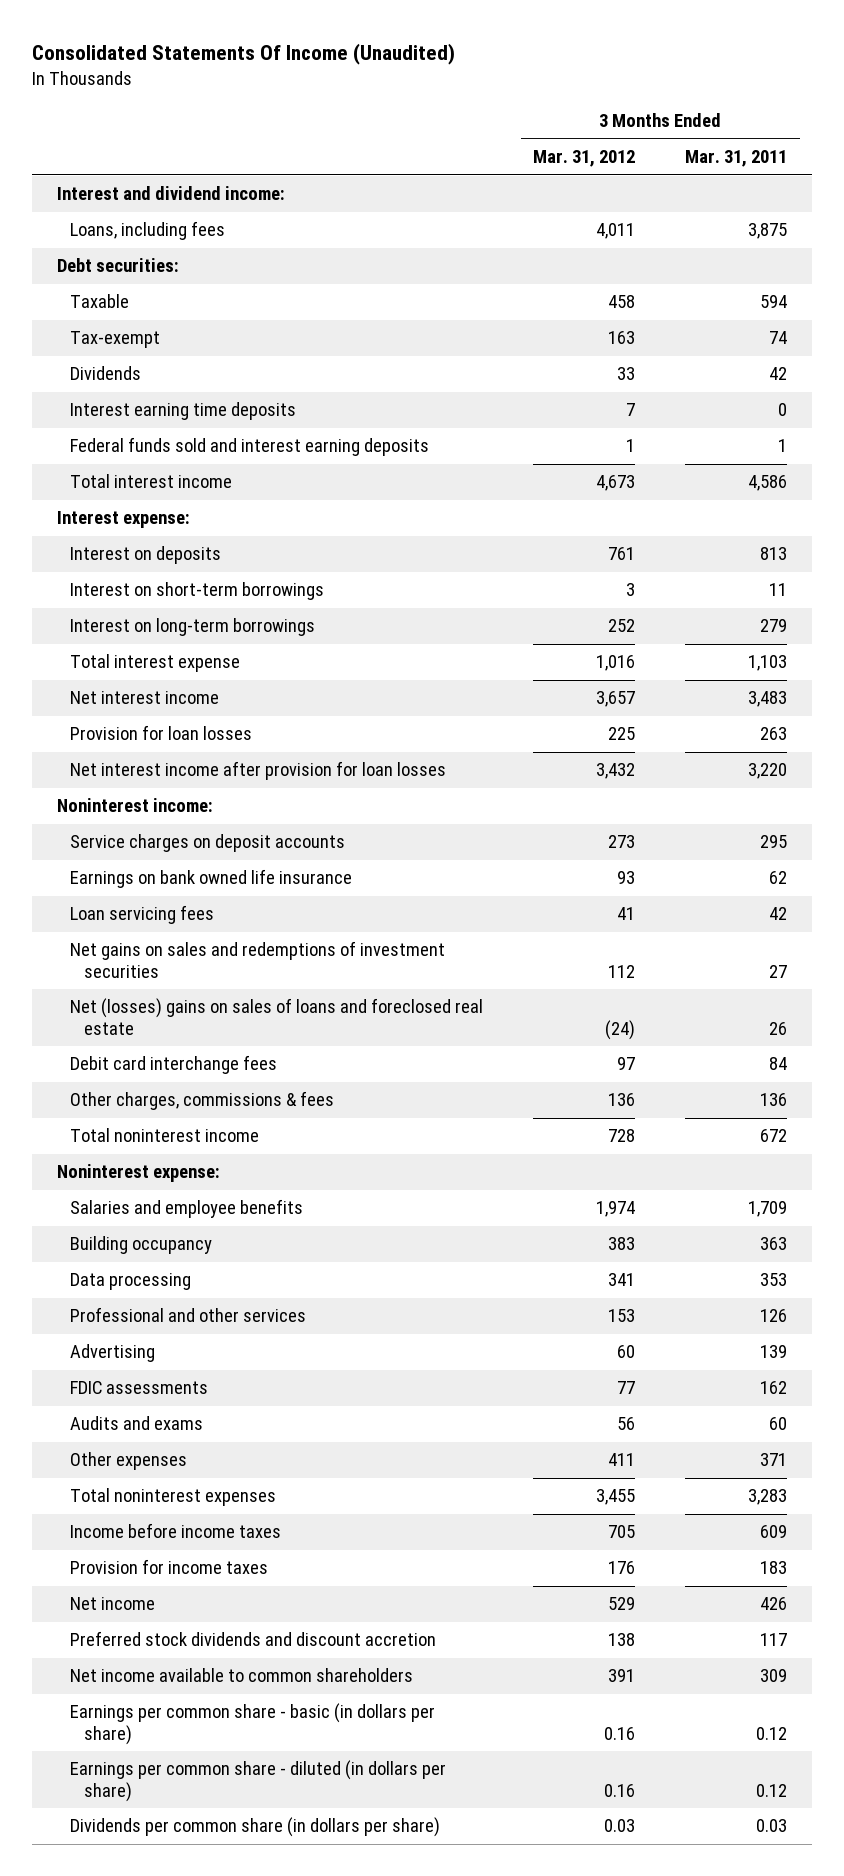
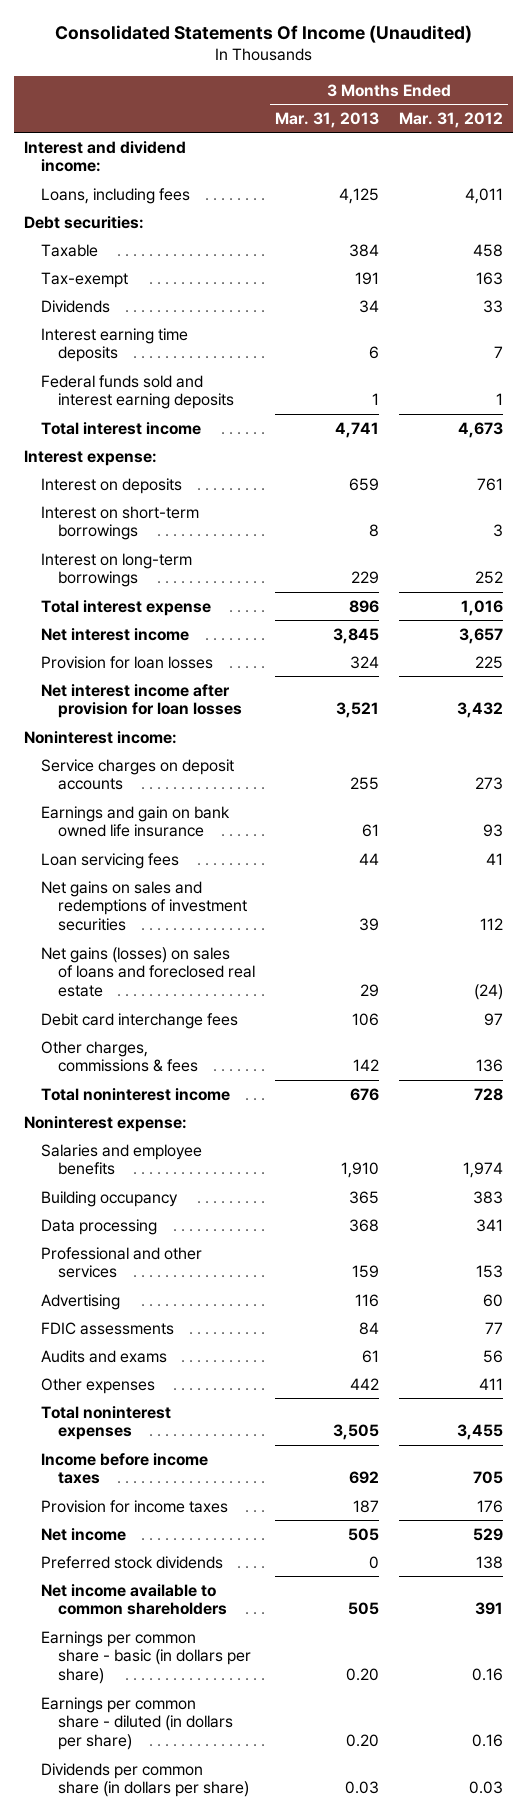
[685,150,788,168] Mar. 31, 2011 -> none
none -> [275,111,380,128] Mar. 31, 2013
[70,869,353,889] Earnings on bank owned life insurance -> [41,805,231,838] Earnings and gain on bank owned life insurance
[70,998,484,1036] Net (losses) gains on sales of loans and foreclosed real estate -> [41,946,256,998] Net gains (losses) on sales of loans and foreclosed real estate
[70,1631,437,1647] Preferred stock dividends and discount accretion -> [41,1555,224,1569] Preferred stock dividends

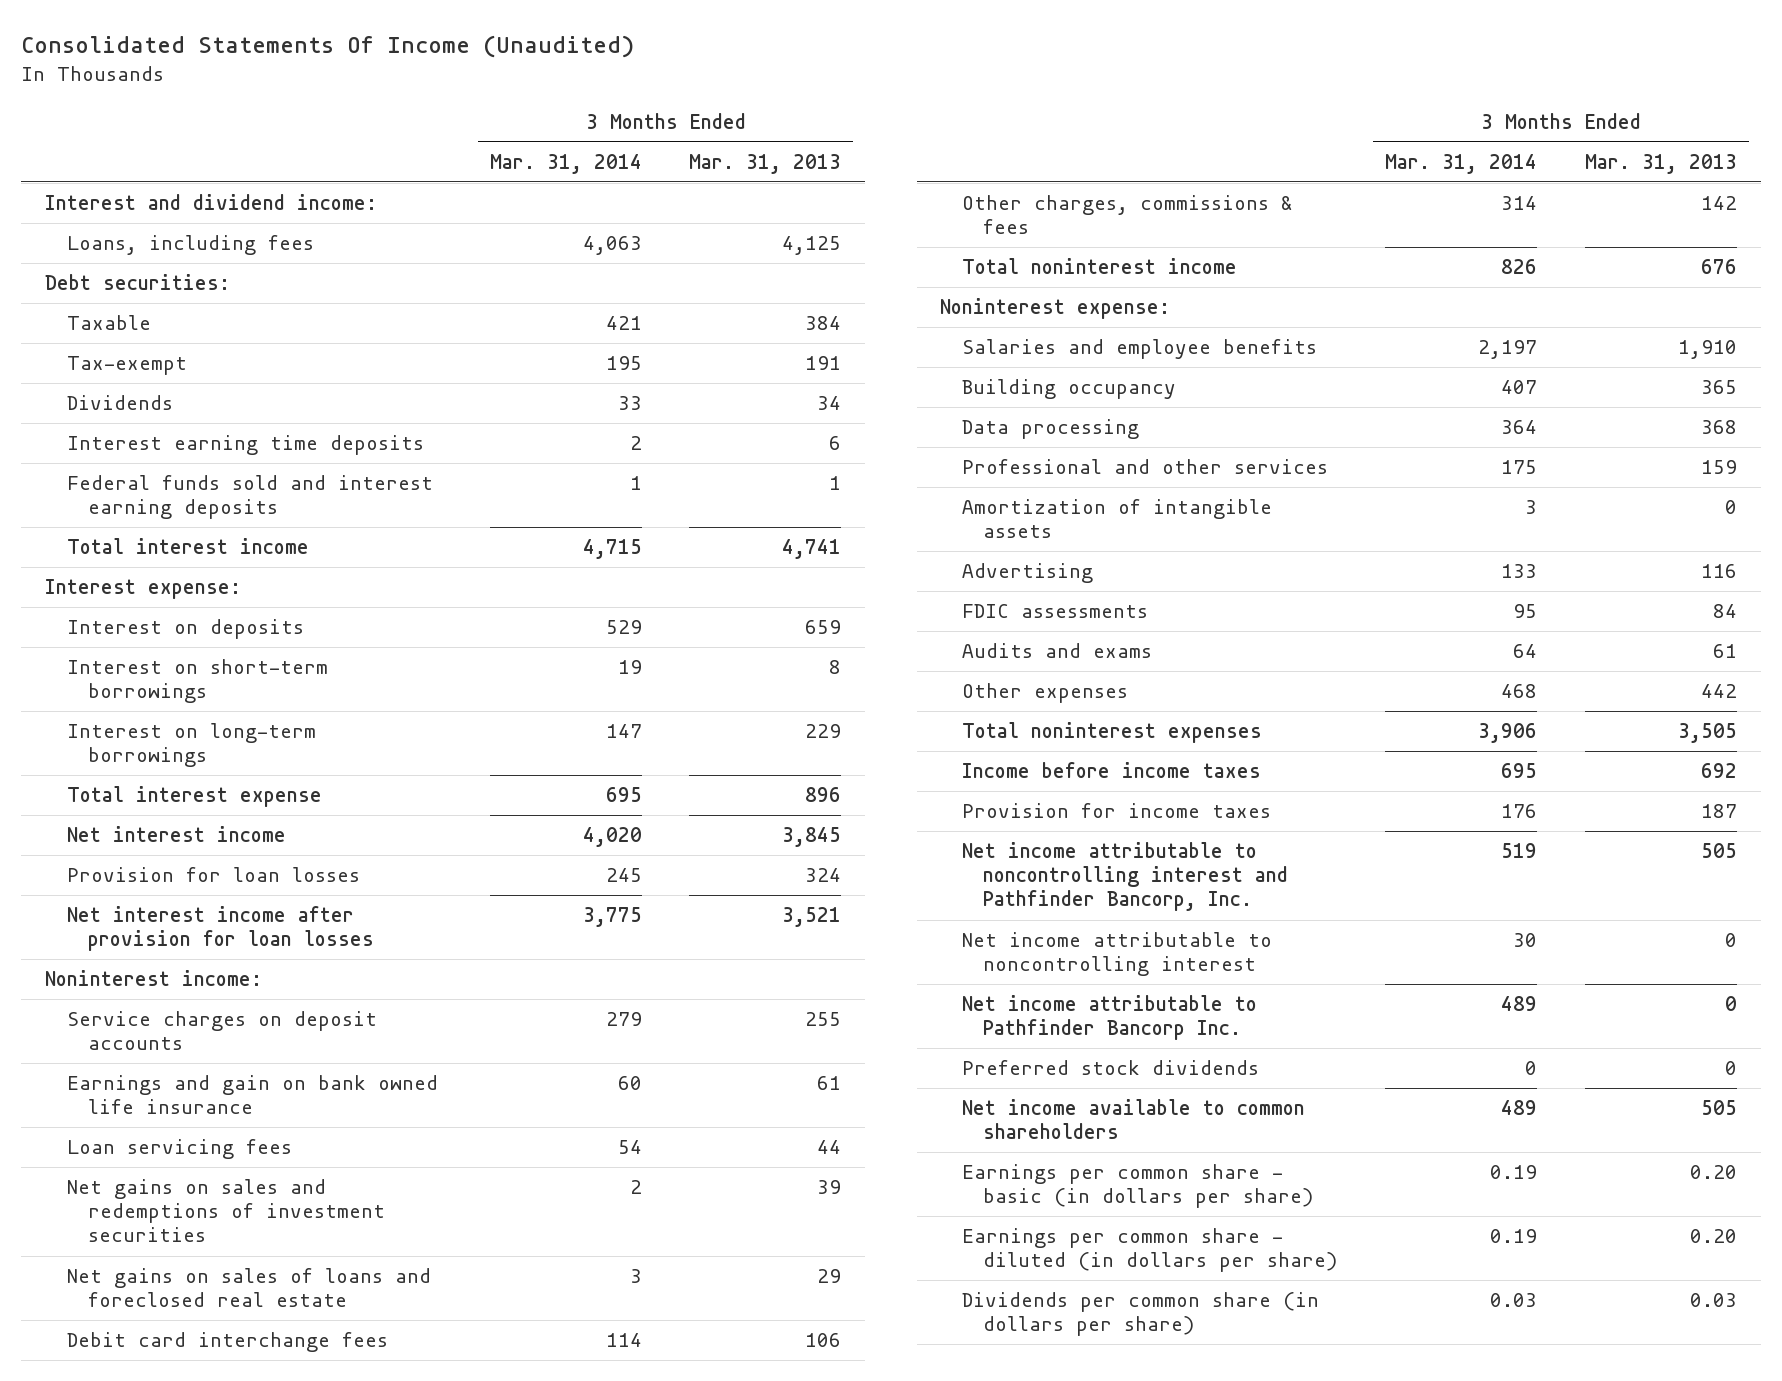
[398,111,503,128] Mar. 31, 2012 -> none
none -> [489,153,642,174] Mar. 31, 2014
[41,946,256,998] Net gains (losses) on sales of loans and foreclosed real estate -> [66,1268,431,1308] Net gains on sales of loans and foreclosed real estate
none -> [961,499,1272,539] Amortization of intangible assets
[41,1527,127,1541] Net income -> none
none -> [961,842,1289,912] Net income attributable to noncontrolling interest and Pathfinder Bancorp, Inc.
none -> [961,932,1272,977] Net income attributable to noncontrolling interest
none -> [961,995,1257,1041] Net income attributable to Pathfinder Bancorp Inc.

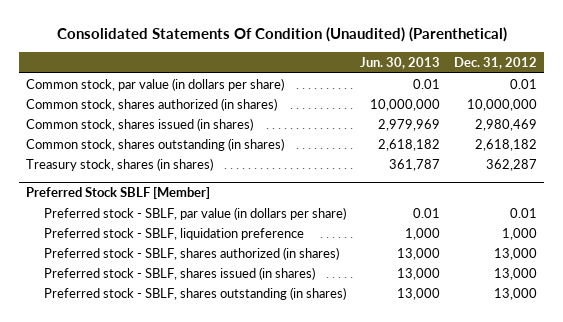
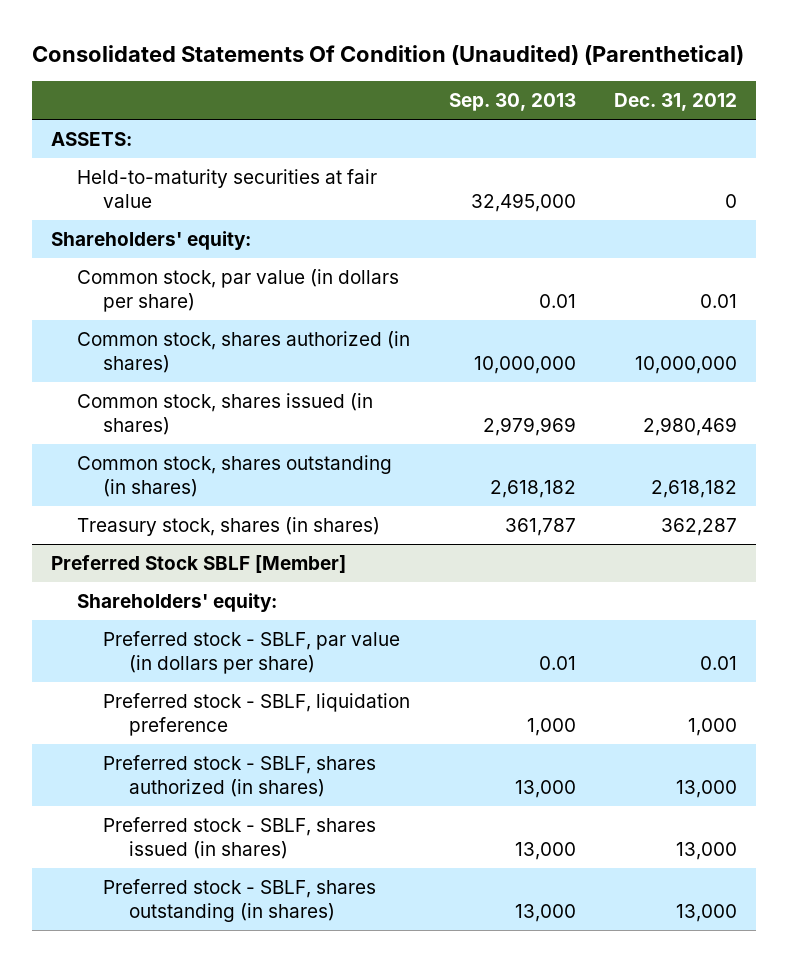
[360,56,441,69] Jun. 30, 2013 -> none
none -> [448,93,576,112] Sep. 30, 2013
none -> [51,132,133,147] ASSETS:
none -> [77,169,378,209] Held-to-maturity securities at fair value
none -> [51,231,252,251] Shareholders' equity:
none -> [77,593,278,613] Shareholders' equity:

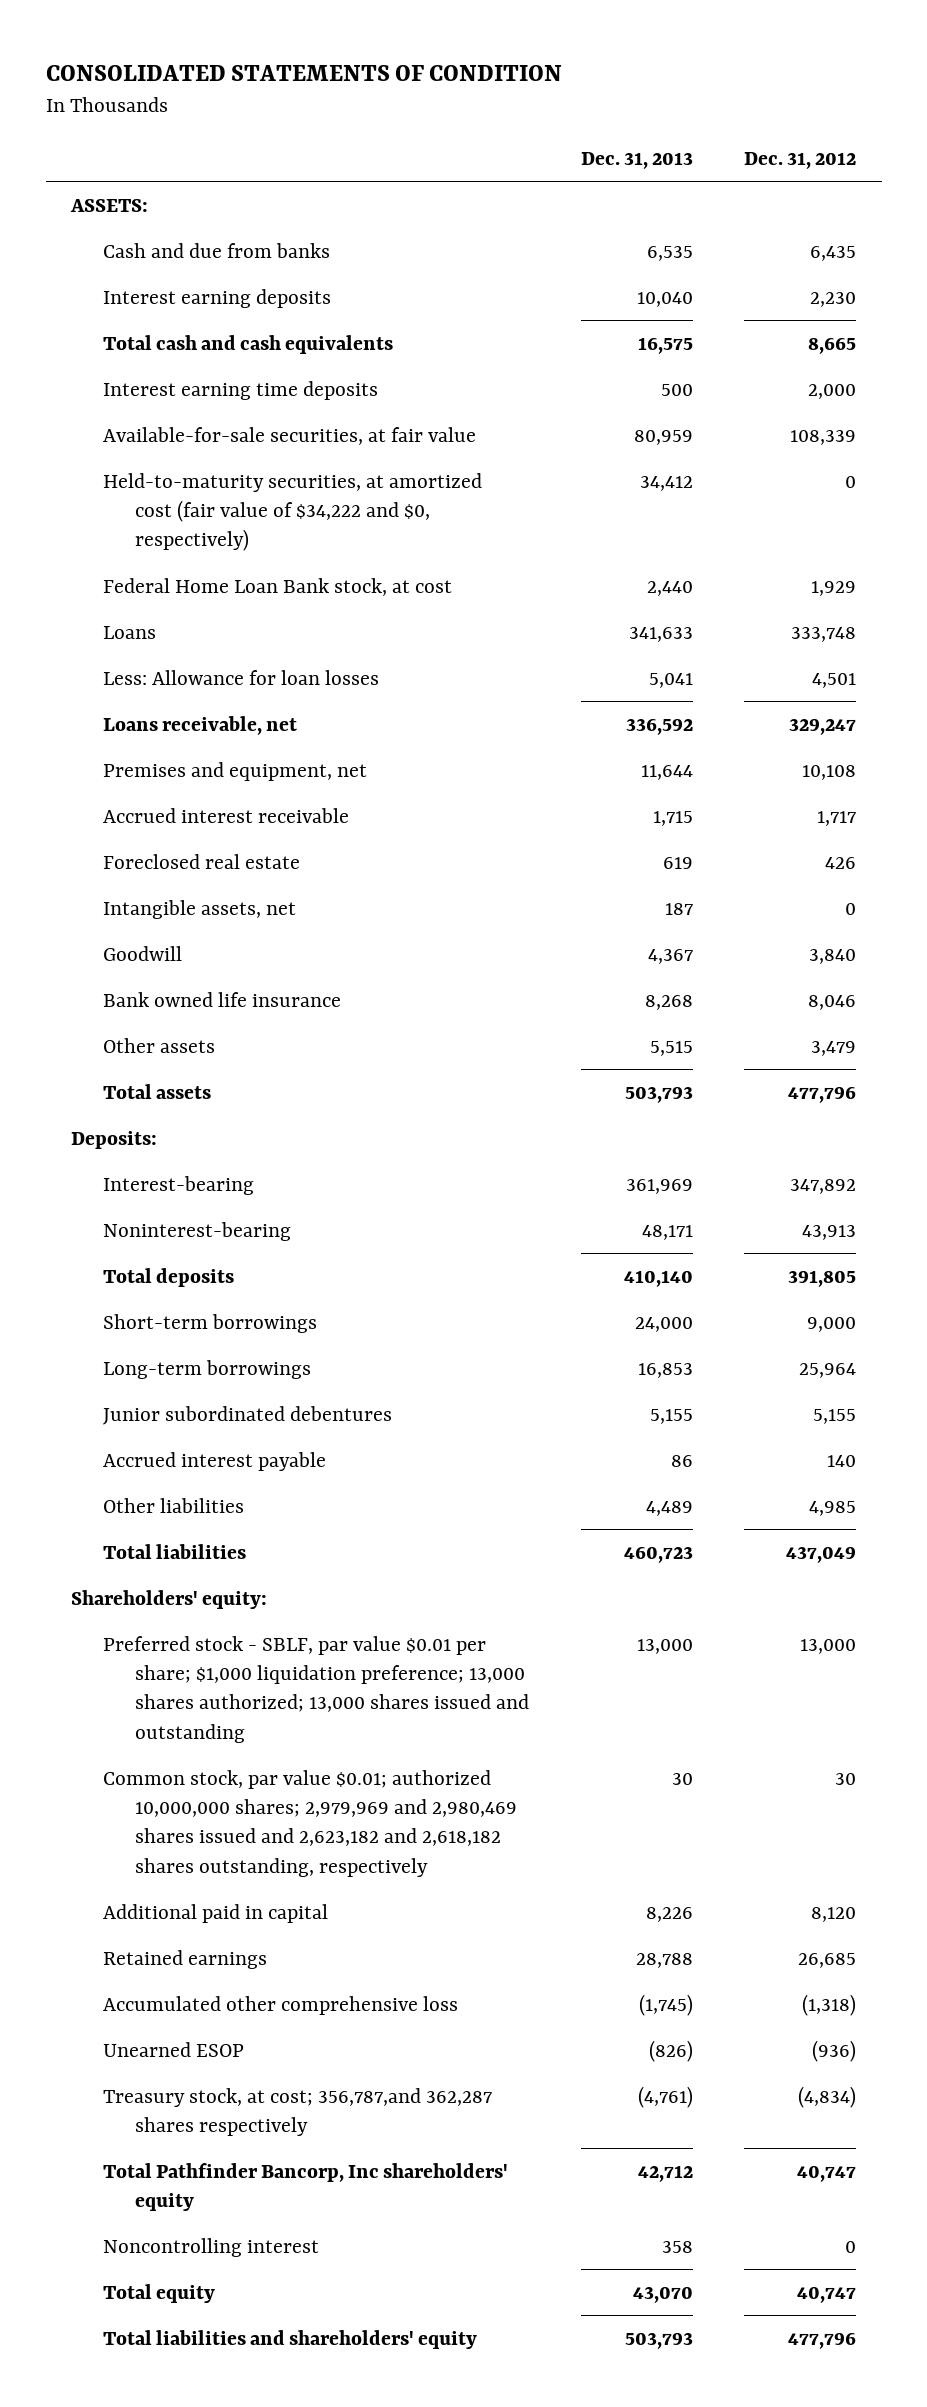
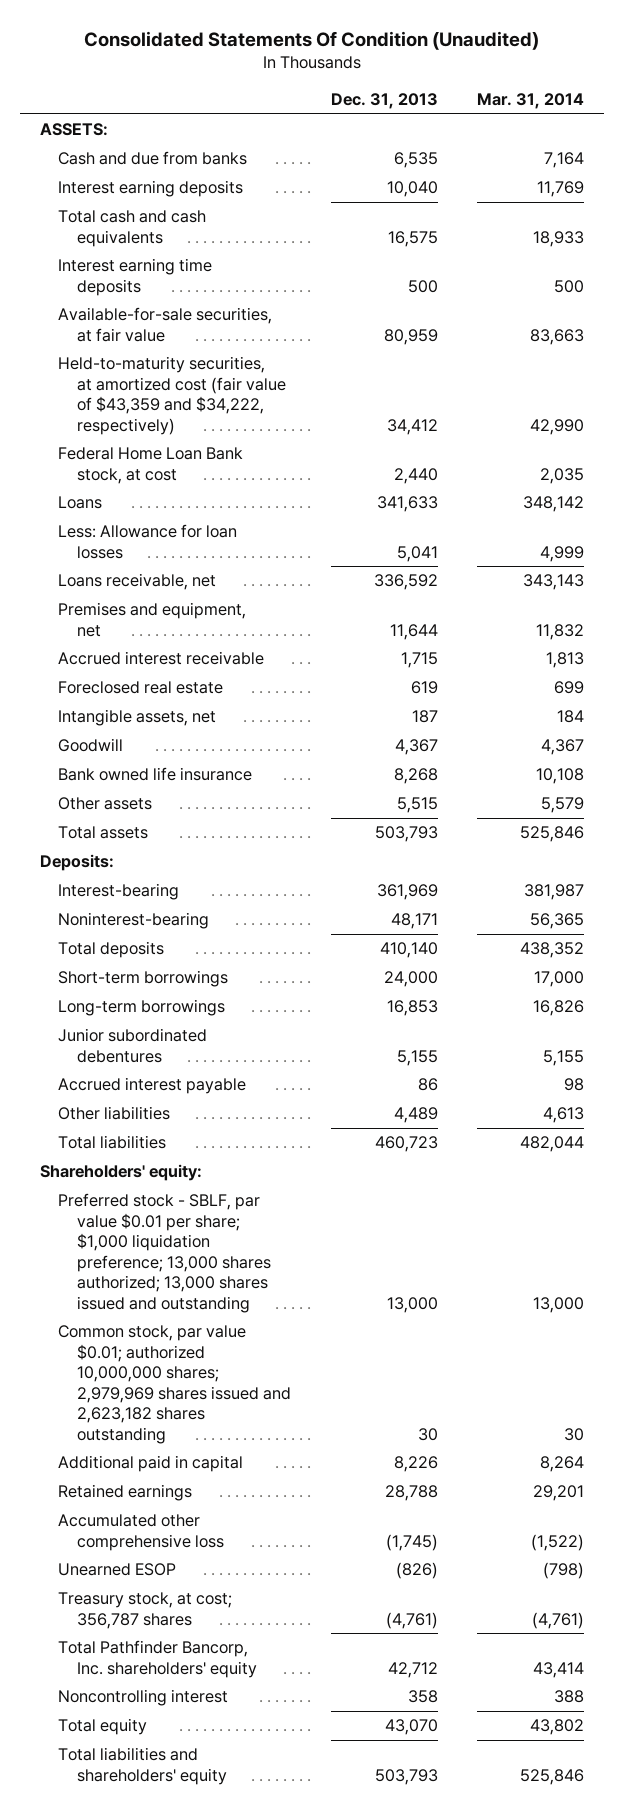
[45,65,562,82] CONSOLIDATED STATEMENTS OF CONDITION -> [83,30,539,50] Consolidated Statements Of Condition (Unaudited)
[743,151,856,169] Dec. 31, 2012 -> none
none -> [477,93,585,110] Mar. 31, 2014
[103,472,483,552] Held-to-maturity securities, at amortized cost (fair value of $34,222 and $0, respectively) -> [58,356,286,435] Held-to-maturity securities, at amortized cost (fair value of $43,359 and $34,222, respectively)
[103,1769,518,1877] Common stock, par value $0.01; authorized 10,000,000 shares; 2,979,969 and 2,980,469 shares issued and 2,623,182 and 2,618,182 shares outstanding, respectively -> [58,1325,291,1444] Common stock, par value $0.01; authorized 10,000,000 shares; 2,979,969 shares issued and 2,623,182 shares outstanding
[103,2087,493,2136] Treasury stock, at cost; 356,787,and 362,287 shares respectively -> [58,1592,233,1629] Treasury stock, at cost; 356,787 shares
[103,2162,509,2211] Total Pathfinder Bancorp, Inc shareholders' equity -> [58,1640,257,1678] Total Pathfinder Bancorp, Inc. shareholders' equity

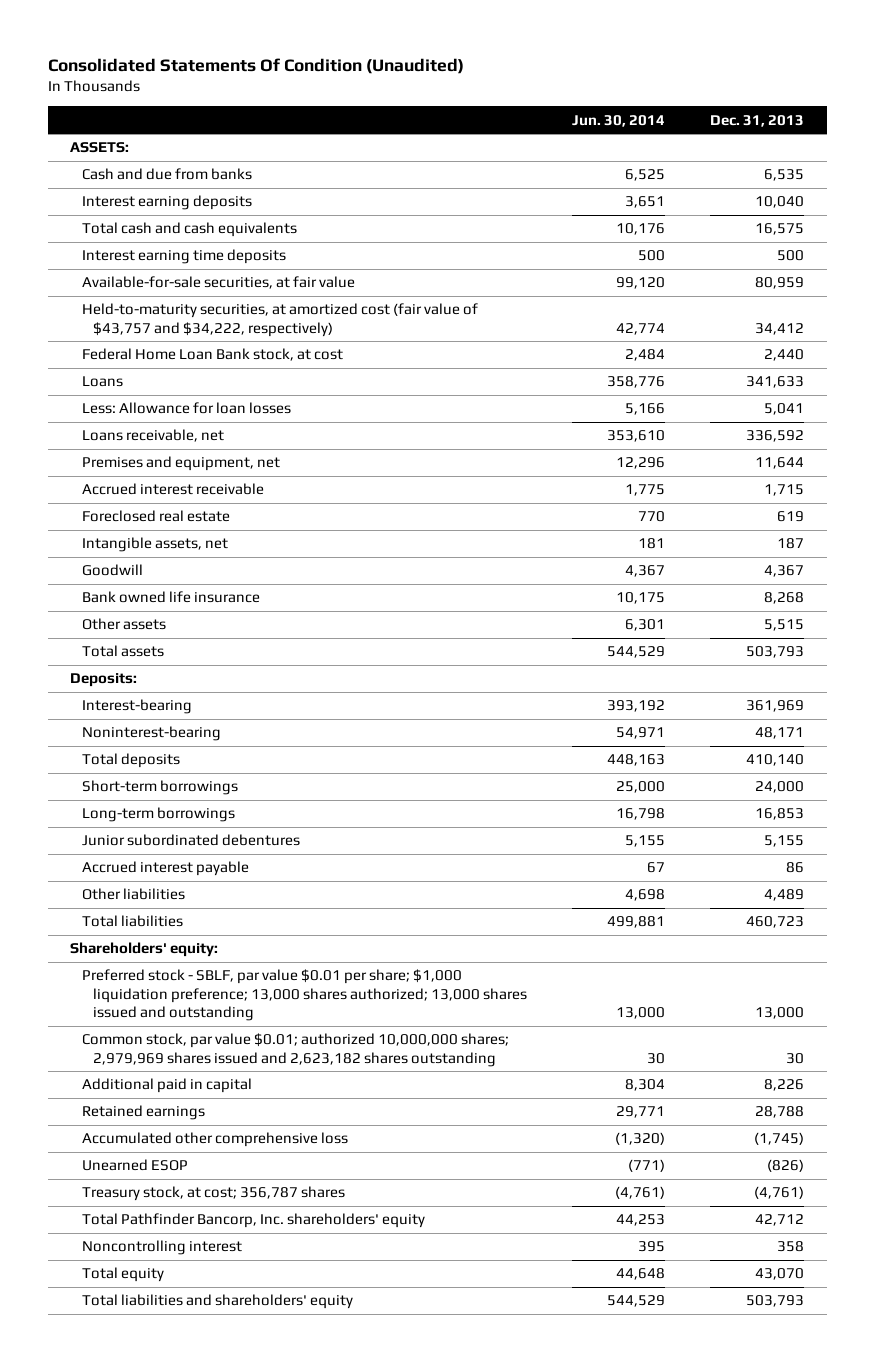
[477,93,585,110] Mar. 31, 2014 -> none
none -> [571,114,665,127] Jun. 30, 2014
[58,356,286,435] Held-to-maturity securities, at amortized cost (fair value of $43,359 and $34,222, respectively) -> [81,303,478,337] Held-to-maturity securities, at amortized cost (fair value of $43,757 and $34,222, respectively)

